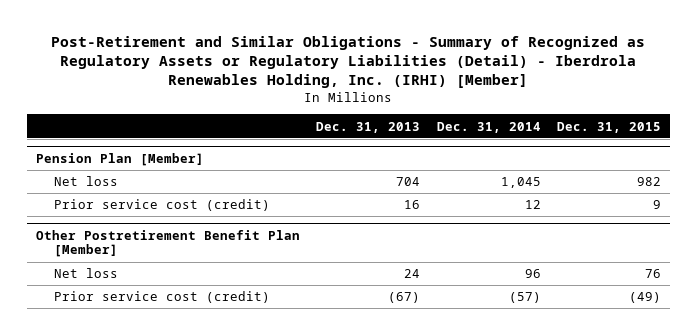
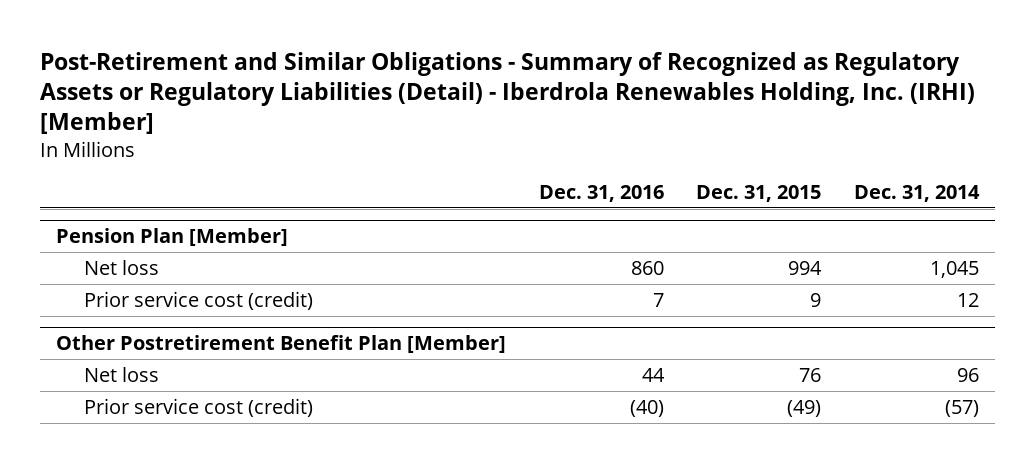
[316,121,421,133] Dec. 31, 2013 -> none
none -> [538,184,664,202] Dec. 31, 2016
[637,177,662,187] 982 -> [788,260,823,275] 994

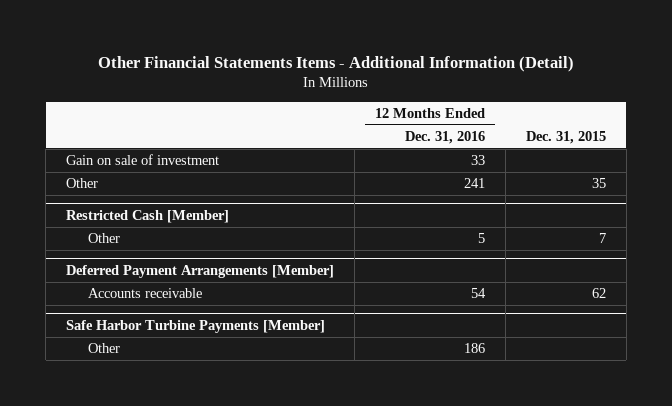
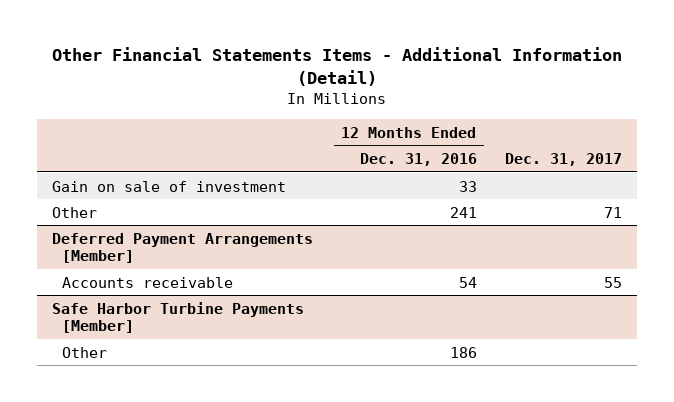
[525,130,606,144] Dec. 31, 2015 -> none
none -> [505,152,623,166] Dec. 31, 2017
[66,209,230,223] Restricted Cash [Member] -> none
[87,233,120,244] Other -> none

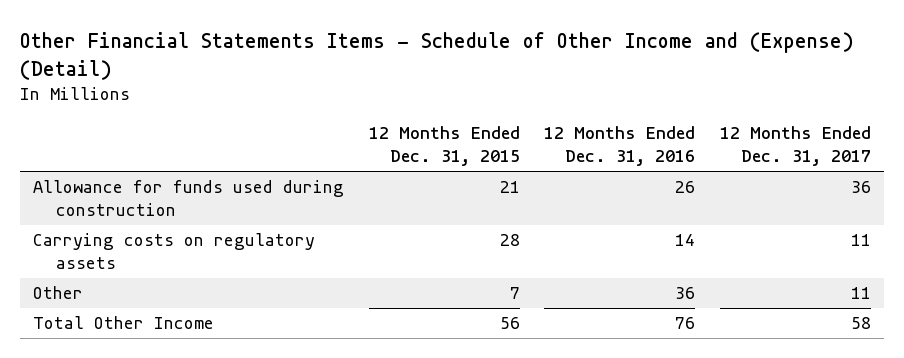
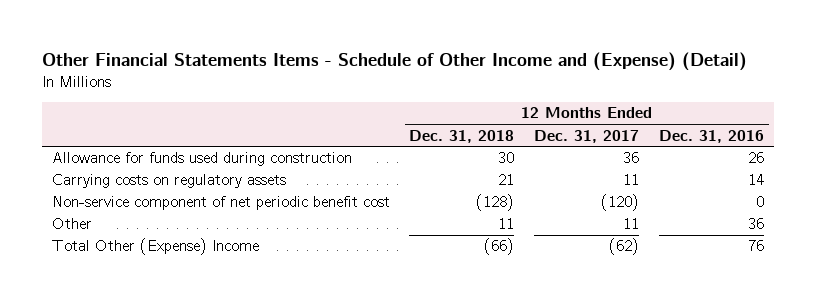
[368,126,520,167] 12 Months Ended Dec. 31, 2015 -> none
none -> [409,129,515,143] Dec. 31, 2018
none -> [51,196,390,211] Non-service component of net periodic benefit cost
[32,316,214,330] Total Other Income -> [51,238,259,256] Total Other (Expense) Income
[851,317,872,330] 58 -> [609,238,640,256] (62)

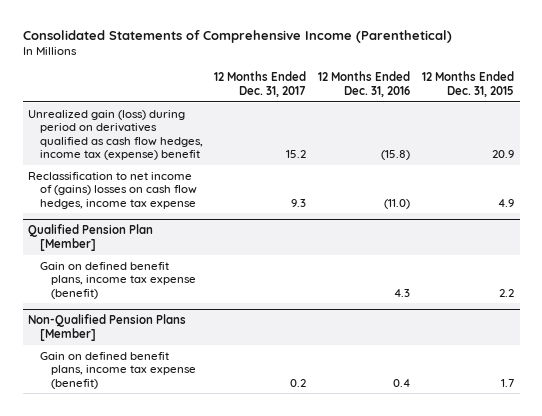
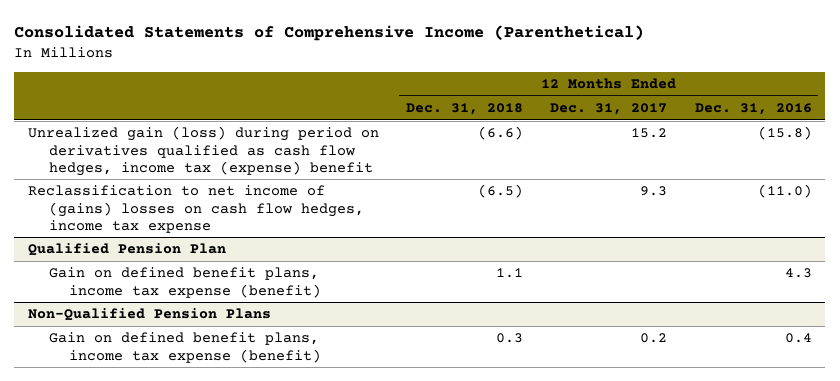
[421,71,514,97] 12 Months Ended Dec. 31, 2015 -> none
none -> [406,102,524,115] Dec. 31, 2018
[28,224,154,251] Qualified Pension Plan [Member] -> [27,243,226,257] Qualified Pension Plan
[28,314,187,341] Non-Qualified Pension Plans [Member] -> [27,308,271,322] Non-Qualified Pension Plans

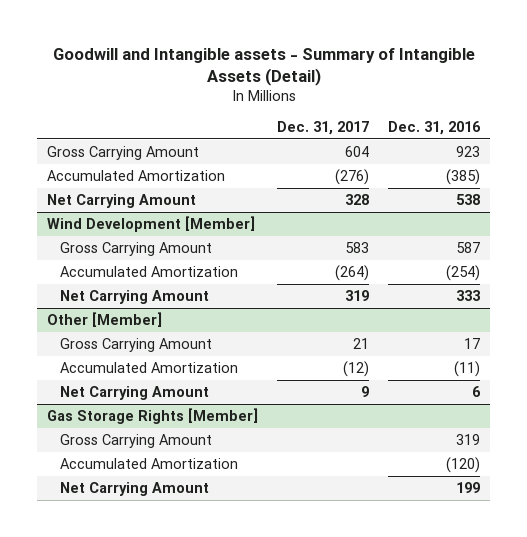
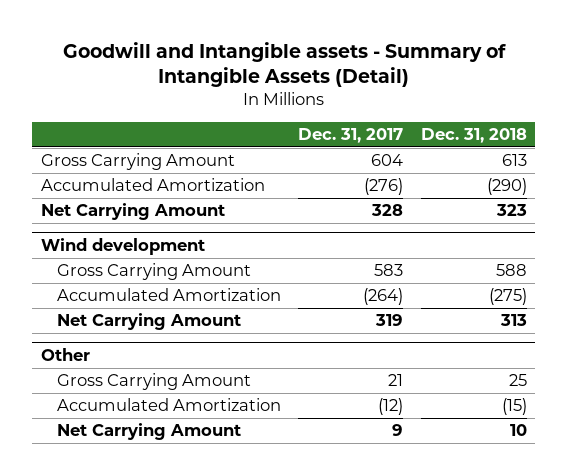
[388,121,482,136] Dec. 31, 2016 -> none
none -> [420,127,527,143] Dec. 31, 2018
[47,215,256,232] Wind Development [Member] -> [40,238,205,256] Wind development
[47,311,163,327] Other [Member] -> [40,348,90,362] Other
[47,407,259,424] Gas Storage Rights [Member] -> none
[59,433,212,448] Gross Carrying Amount -> none
[59,457,238,469] Accumulated Amortization -> none
[59,481,209,496] Net Carrying Amount -> none

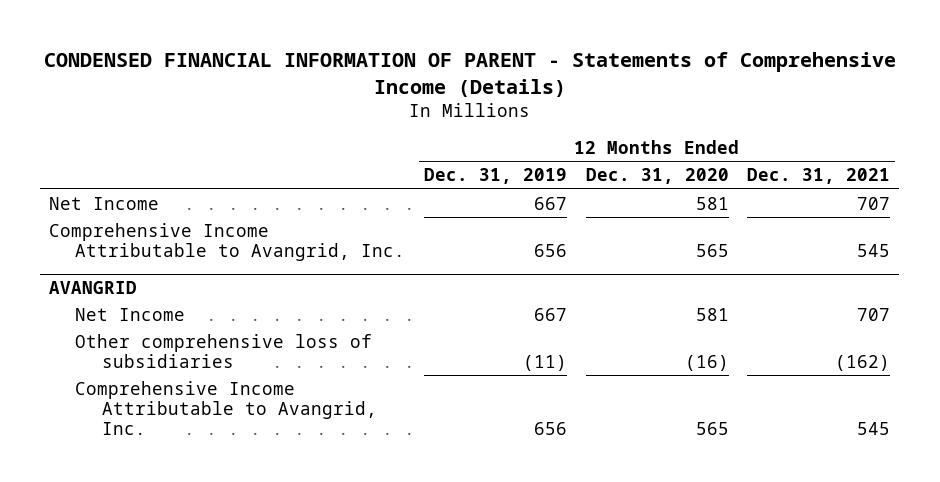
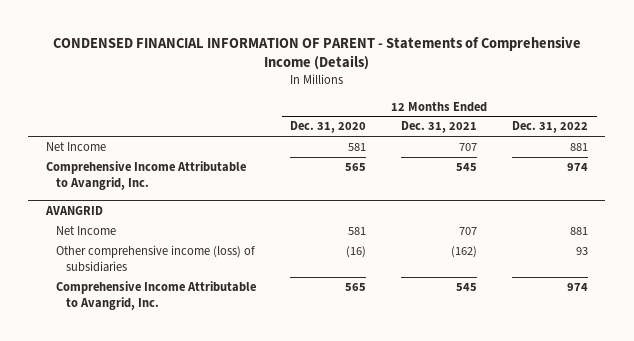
[424,168,568,185] Dec. 31, 2019 -> none
none -> [511,121,588,134] Dec. 31, 2022
[75,333,373,368] Other comprehensive loss of subsidiaries -> [55,245,255,272] Other comprehensive income (loss) of subsidiaries

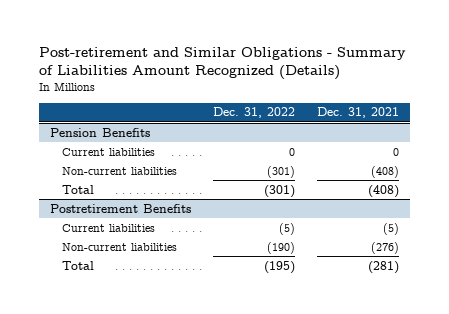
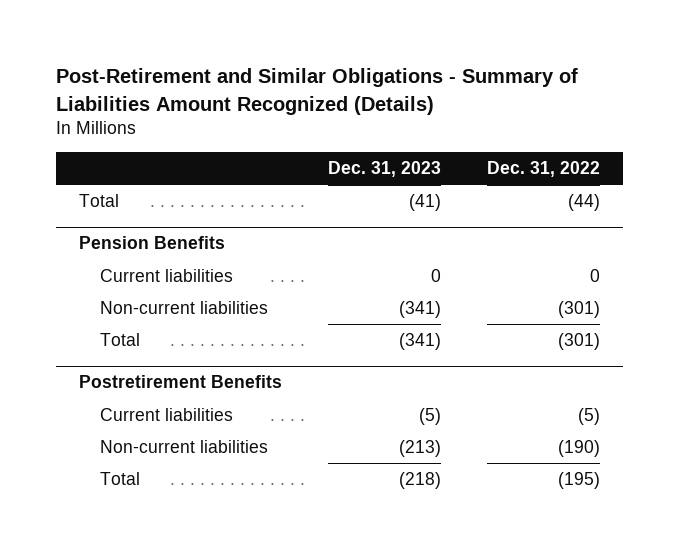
[38,47,406,81] Post-retirement and Similar Obligations - Summary of Liabilities Amount Recognized (Details) -> [56,68,579,115] Post-Retirement and Similar Obligations - Summary of Liabilities Amount Recognized (Details)
[317,107,400,119] Dec. 31, 2021 -> none
none -> [327,160,441,177] Dec. 31, 2023
none -> [79,194,120,208] Total

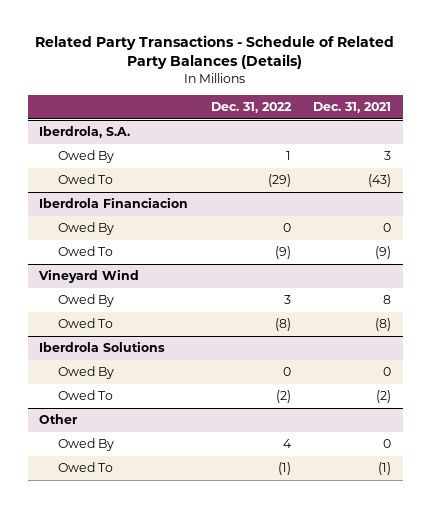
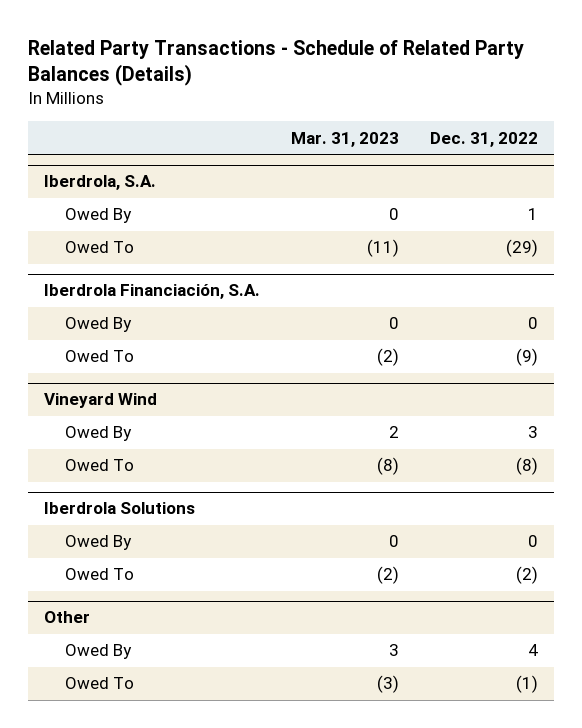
[313,102,392,114] Dec. 31, 2021 -> none
none -> [291,131,400,147] Mar. 31, 2023
[39,197,189,209] Iberdrola Financiacion -> [43,284,260,300] Iberdrola Financiación, S.A.

